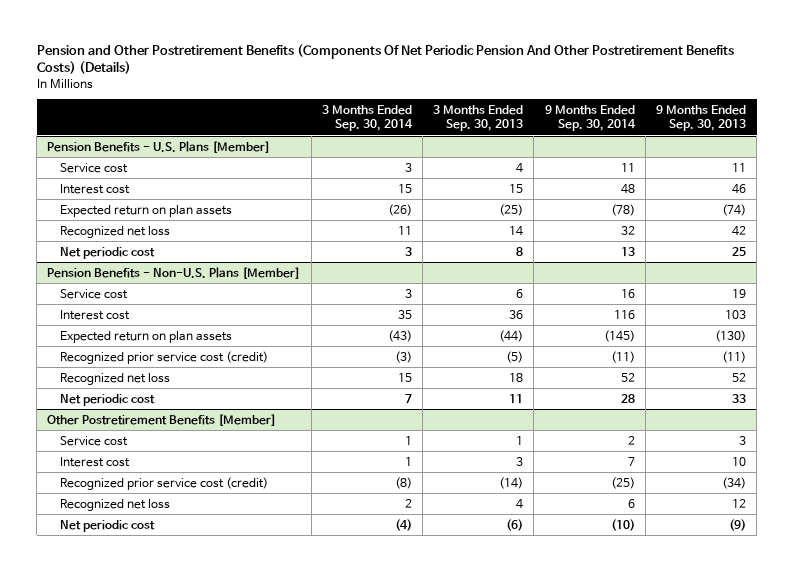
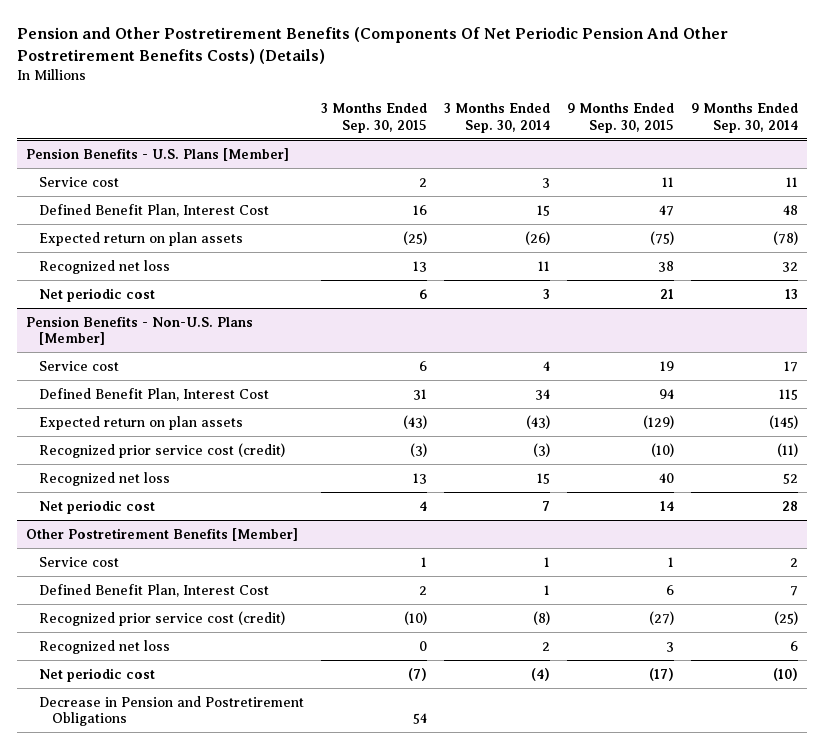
[433,104,524,132] 3 Months Ended Sep. 30, 2013 -> none
[655,104,746,132] 9 Months Ended Sep. 30, 2013 -> none
none -> [321,103,428,133] 3 Months Ended Sep. 30, 2015
none -> [567,103,675,133] 9 Months Ended Sep. 30, 2015
[59,183,130,194] Interest cost -> [38,203,269,217] Defined Benefit Plan, Interest Cost
[404,288,412,298] 3 -> [543,360,551,371] 4
[620,288,635,298] 16 -> [784,360,799,372] 17
[59,309,130,320] Interest cost -> [38,387,269,401] Defined Benefit Plan, Interest Cost
[397,309,412,319] 35 -> [535,388,551,400] 34
[613,309,635,319] 116 -> [779,388,799,400] 115
[59,456,130,467] Interest cost -> [38,583,269,597] Defined Benefit Plan, Interest Cost
none -> [38,695,304,727] Decrease in Pension and Postretirement Obligations

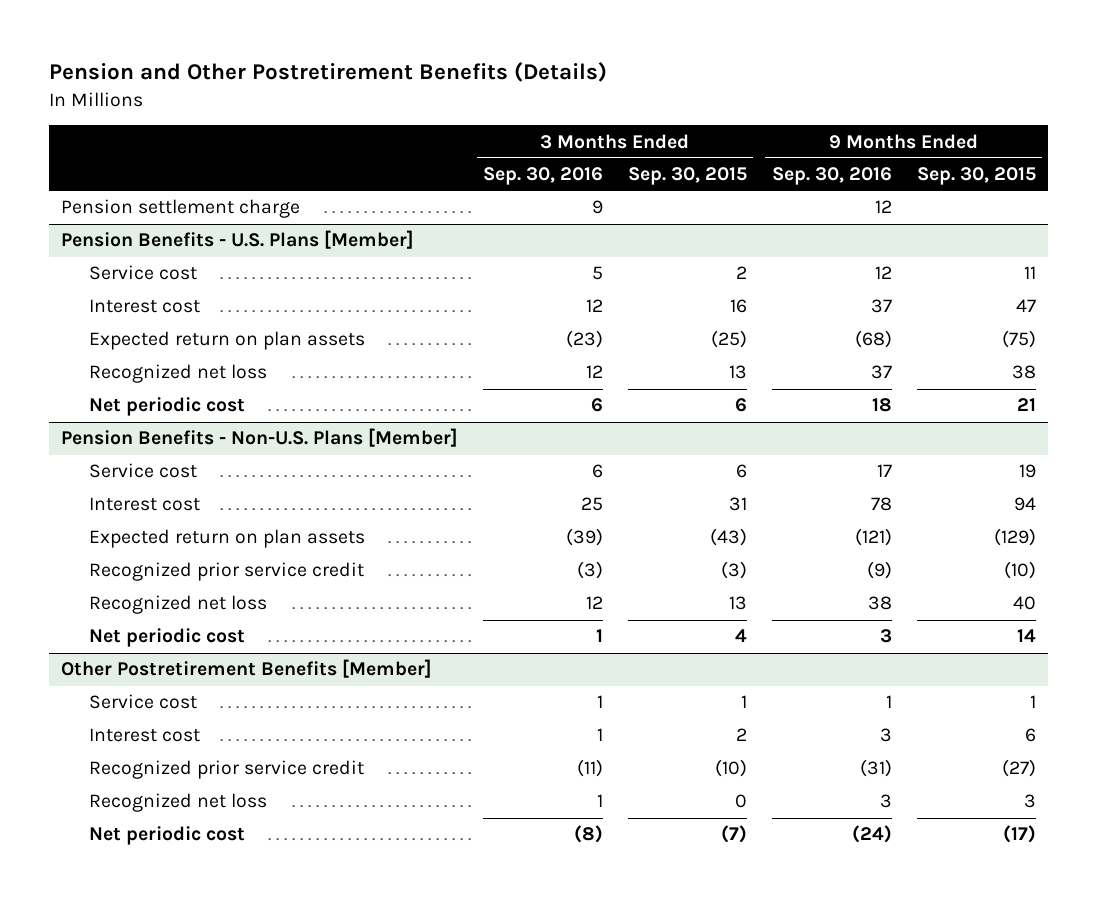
[17,27,729,65] Pension and Other Postretirement Benefits (Components Of Net Periodic Pension And Other Postretirement Benefits Costs) (Details) -> [48,62,607,83] Pension and Other Postretirement Benefits (Details)
[444,103,551,133] 3 Months Ended Sep. 30, 2014 -> none
[691,103,799,133] 9 Months Ended Sep. 30, 2014 -> none
none -> [483,167,604,186] Sep. 30, 2016
none -> [771,167,892,186] Sep. 30, 2016
none -> [61,199,301,219] Pension settlement charge
[38,203,269,217] Defined Benefit Plan, Interest Cost -> [89,299,201,314] Interest cost
[38,387,269,401] Defined Benefit Plan, Interest Cost -> [89,497,201,512] Interest cost
[38,442,285,458] Recognized prior service cost (credit) -> [89,562,365,582] Recognized prior service credit
[38,583,269,597] Defined Benefit Plan, Interest Cost -> [89,728,201,743] Interest cost
[38,610,285,626] Recognized prior service cost (credit) -> [89,760,365,780] Recognized prior service credit
[38,695,304,727] Decrease in Pension and Postretirement Obligations -> none

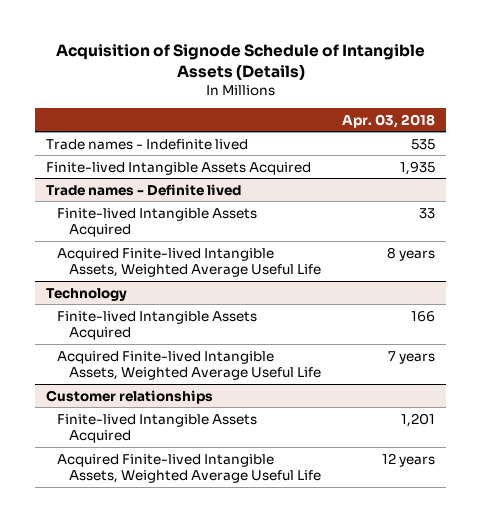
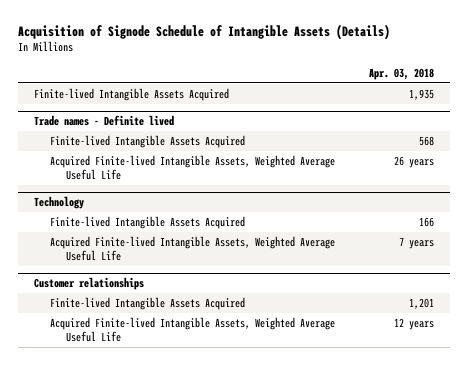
[45,138,248,150] Trade names - Indefinite lived -> none
[419,207,436,219] 33 -> [418,135,434,146] 568
[387,246,436,261] 8 years -> [393,155,434,168] 26 years

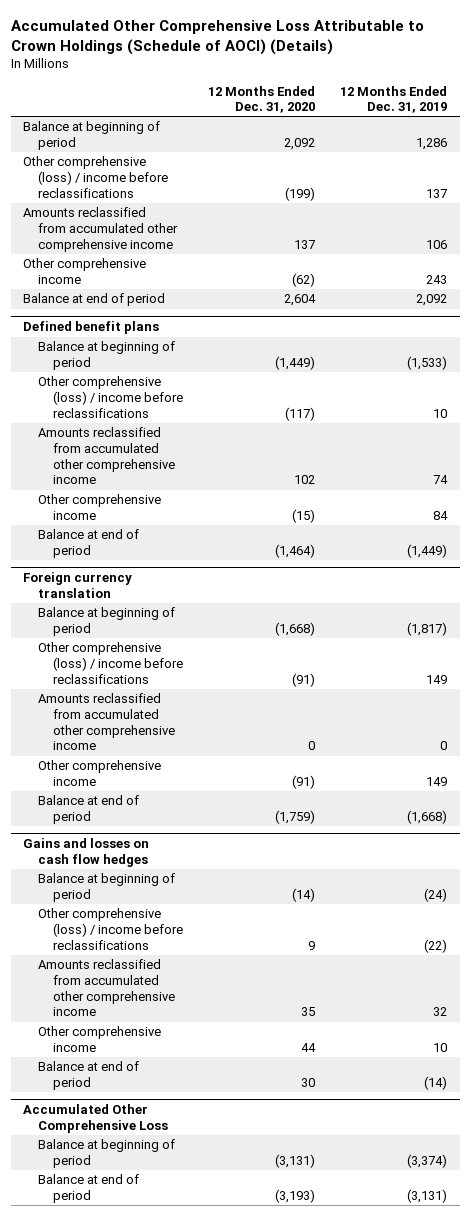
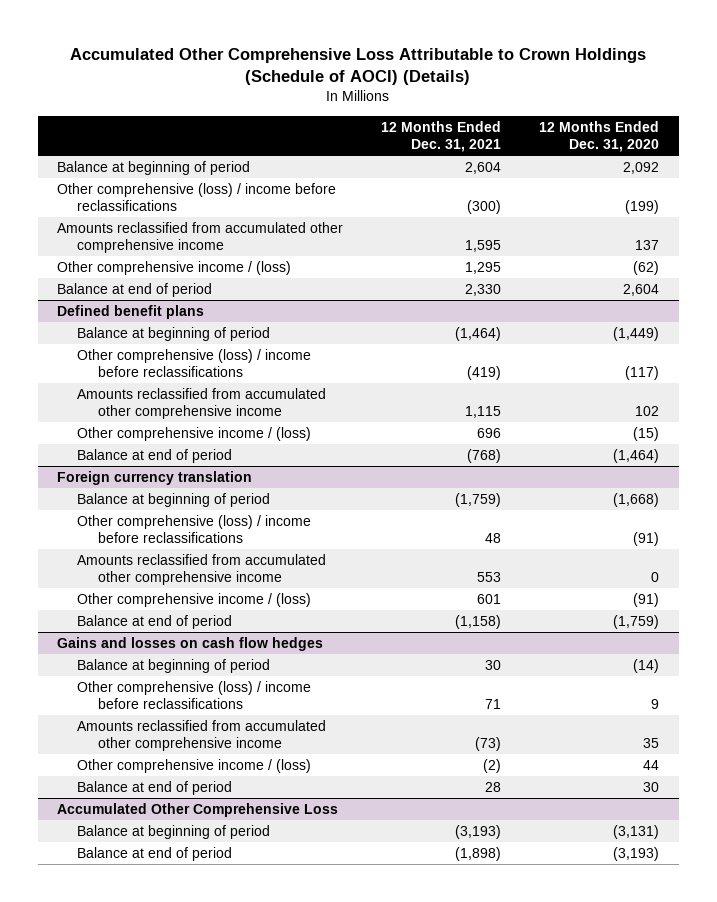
[340,85,448,114] 12 Months Ended Dec. 31, 2019 -> none
none -> [381,120,502,152] 12 Months Ended Dec. 31, 2021
[23,258,147,285] Other comprehensive income -> [57,261,292,276] Other comprehensive income / (loss)
[38,494,162,521] Other comprehensive income -> [77,427,312,442] Other comprehensive income / (loss)
[38,760,162,787] Other comprehensive income -> [77,593,312,608] Other comprehensive income / (loss)
[38,1026,162,1053] Other comprehensive income -> [77,759,312,774] Other comprehensive income / (loss)

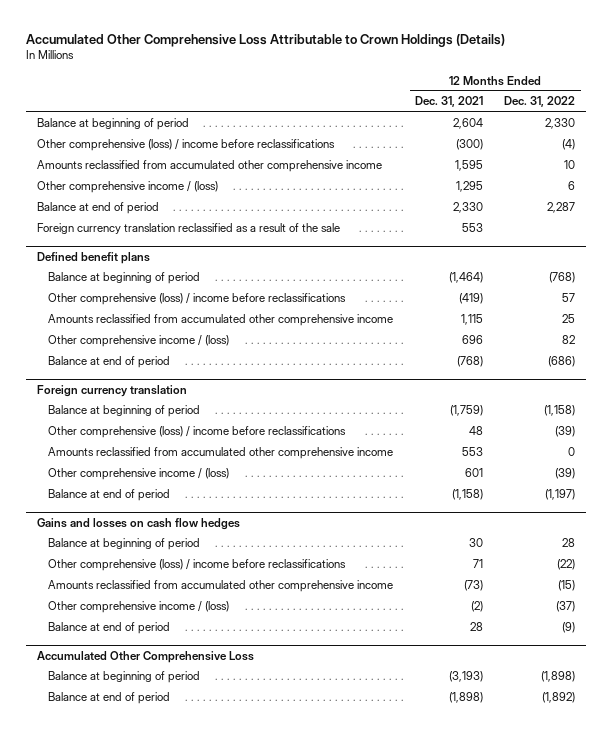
[70,48,647,86] Accumulated Other Comprehensive Loss Attributable to Crown Holdings (Schedule of AOCI) (Details) -> [25,33,505,47] Accumulated Other Comprehensive Loss Attributable to Crown Holdings (Details)
[539,120,660,152] 12 Months Ended Dec. 31, 2020 -> none
none -> [504,96,576,108] Dec. 31, 2022
none -> [36,223,340,235] Foreign currency translation reclassified as a result of the sale

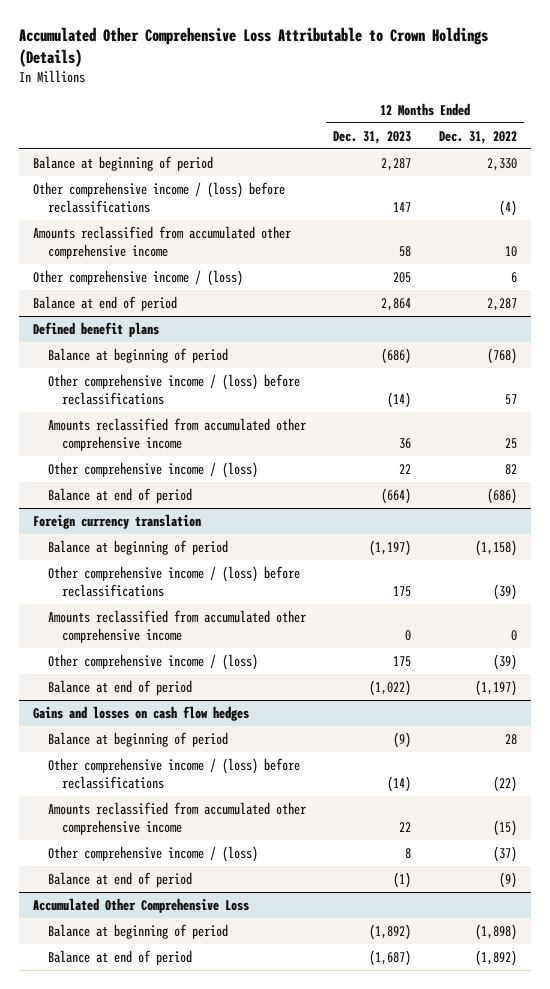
[414,96,483,108] Dec. 31, 2021 -> none
none -> [333,130,412,144] Dec. 31, 2023
[36,139,335,152] Other comprehensive (loss) / income before reclassifications -> [33,182,286,214] Other comprehensive income / (loss) before reclassifications
[36,223,340,235] Foreign currency translation reclassified as a result of the sale -> none
[48,293,347,306] Other comprehensive (loss) / income before reclassifications -> [47,374,300,406] Other comprehensive income / (loss) before reclassifications
[48,426,347,439] Other comprehensive (loss) / income before reclassifications -> [47,566,300,598] Other comprehensive income / (loss) before reclassifications
[48,559,347,572] Other comprehensive (loss) / income before reclassifications -> [47,758,300,790] Other comprehensive income / (loss) before reclassifications

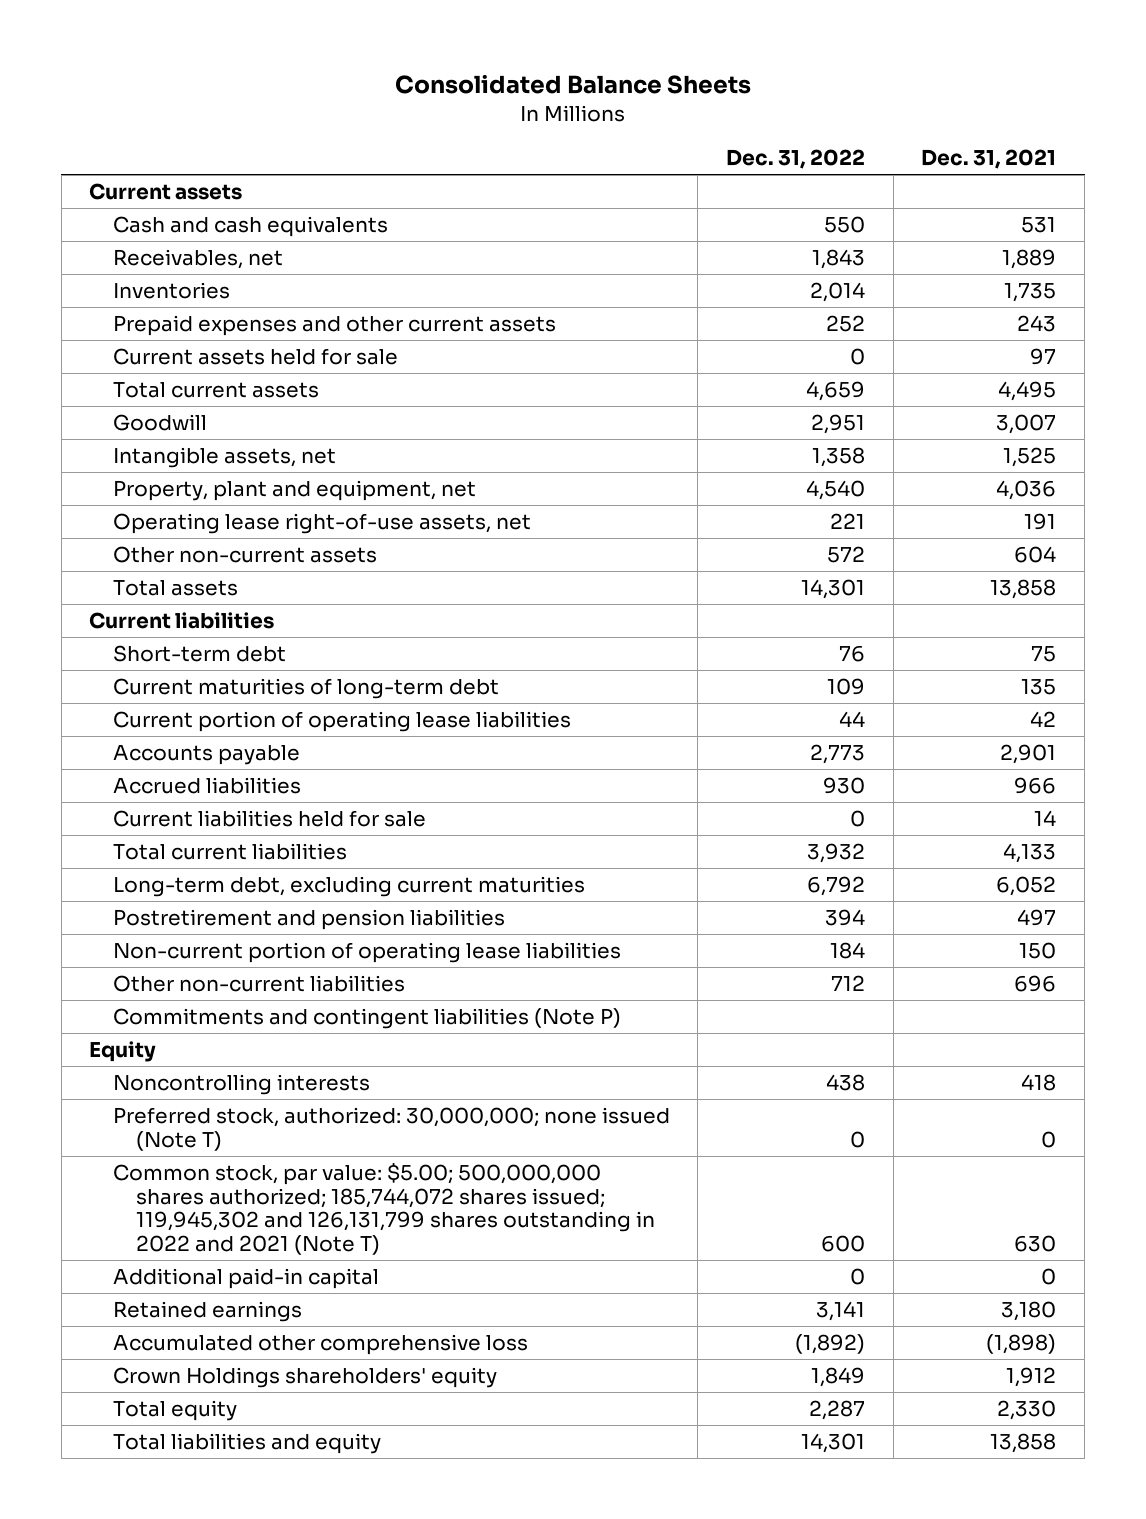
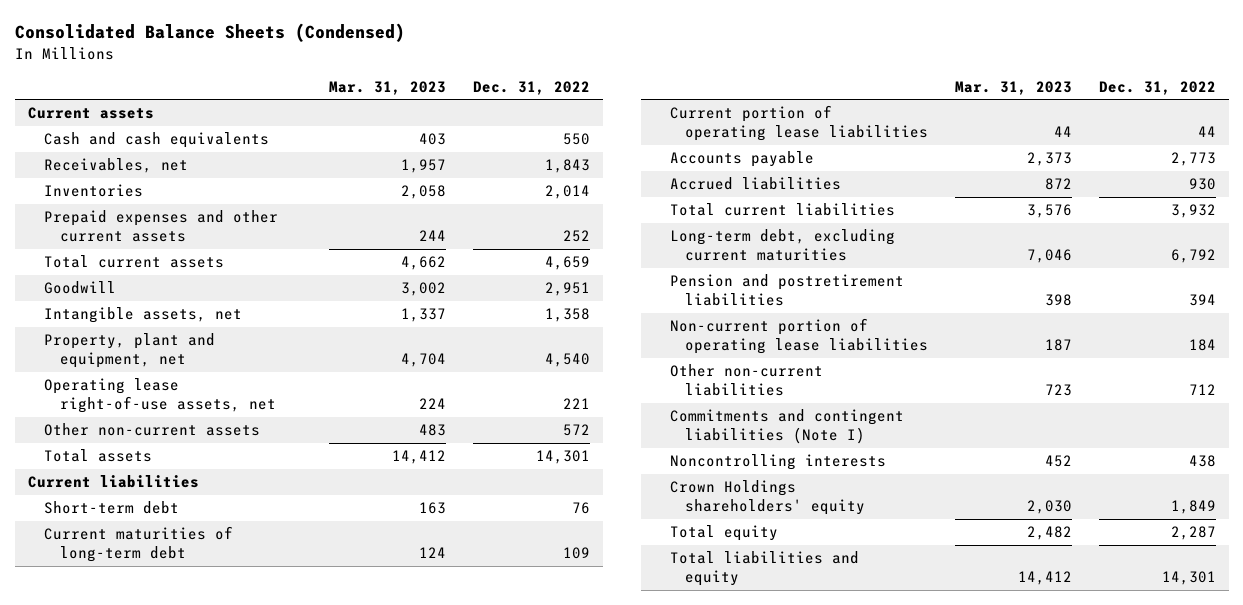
[394,73,751,94] Consolidated Balance Sheets -> [14,23,405,43] Consolidated Balance Sheets (Condensed)
[921,149,1057,170] Dec. 31, 2021 -> none
none -> [329,80,447,95] Mar. 31, 2023
[112,348,398,366] Current assets held for sale -> none
[112,810,426,828] Current liabilities held for sale -> none
[112,909,505,931] Postretirement and pension liabilities -> [669,274,904,307] Pension and postretirement liabilities
[89,1041,157,1063] Equity -> none
[112,1008,621,1030] Commitments and contingent liabilities (Note P) -> [669,409,904,445] Commitments and contingent liabilities (Note I)
[112,1107,670,1151] Preferred stock, authorized: 30,000,000; none issued (Note T) -> none
[112,1163,656,1256] Common stock, par value: $5.00; 500,000,000 shares authorized; 185,744,072 shares issued; 119,945,302 and 126,131,799 shares outstanding in 2022 and 2021 (Note T) -> none
[112,1268,379,1290] Additional paid-in capital -> none
[112,1301,302,1323] Retained earnings -> none
[112,1334,528,1356] Accumulated other comprehensive loss -> none

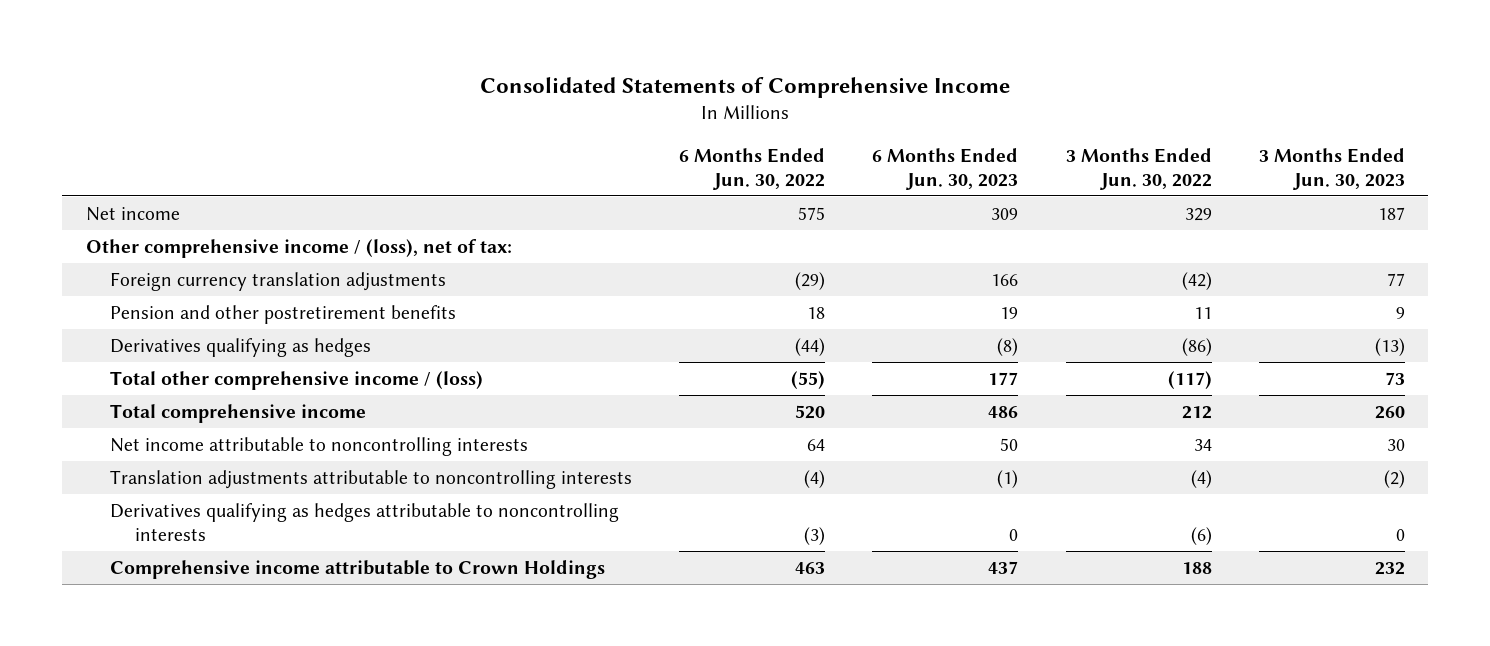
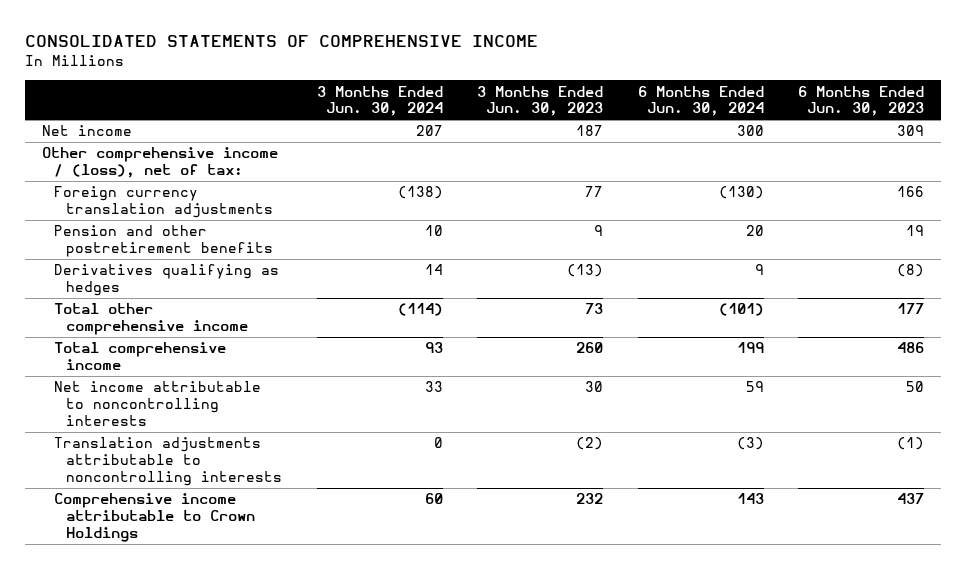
[480,76,1011,98] Consolidated Statements of Comprehensive Income -> [24,34,538,47] CONSOLIDATED STATEMENTS OF COMPREHENSIVE INCOME
[679,147,826,190] 6 Months Ended Jun. 30, 2022 -> none
[1065,147,1212,190] 3 Months Ended Jun. 30, 2022 -> none
none -> [316,85,443,117] 3 Months Ended Jun. 30, 2024
none -> [637,85,764,117] 6 Months Ended Jun. 30, 2024
[110,370,484,390] Total other comprehensive income / (loss) -> [54,303,248,336] Total other comprehensive income
[110,502,620,541] Derivatives qualifying as hedges attributable to noncontrolling interests -> none

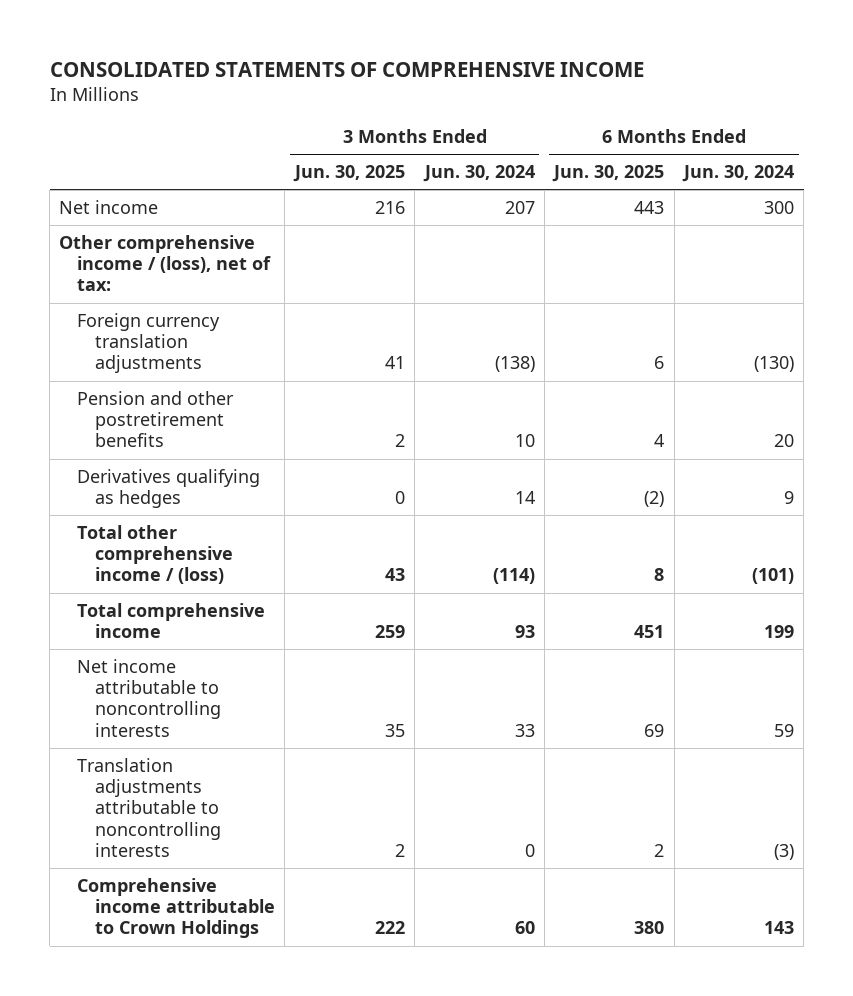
[477,85,604,117] 3 Months Ended Jun. 30, 2023 -> none
[798,85,925,117] 6 Months Ended Jun. 30, 2023 -> none
none -> [292,165,405,183] Jun. 30, 2025
none -> [552,165,665,183] Jun. 30, 2025
[54,303,248,336] Total other comprehensive income -> [77,524,234,585] Total other comprehensive income / (loss)

